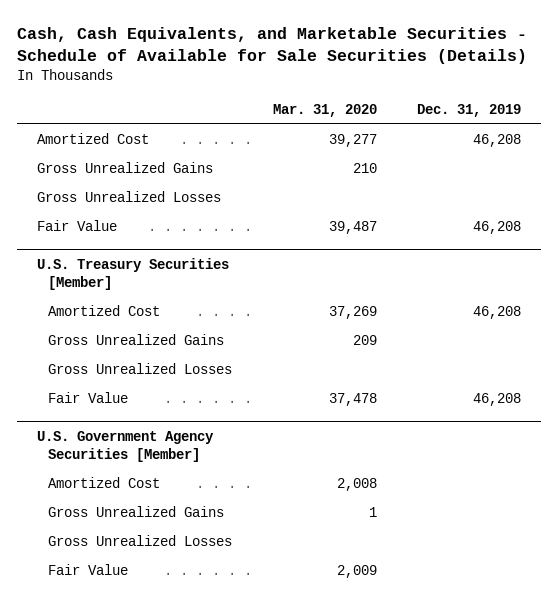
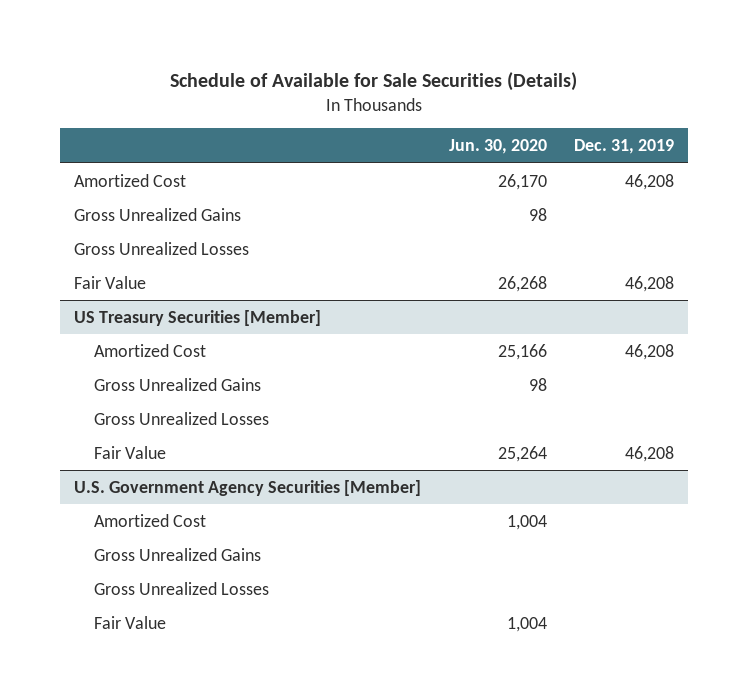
[17,27,528,65] Cash, Cash Equivalents, and Marketable Securities - Schedule of Available for Sale Securities (Details) -> [170,72,578,92] Schedule of Available for Sale Securities (Details)
[272,103,377,117] Mar. 31, 2020 -> none
none -> [448,139,547,155] Jun. 30, 2020
[37,258,230,291] U.S. Treasury Securities [Member] -> [73,309,321,326] US Treasury Securities [Member]

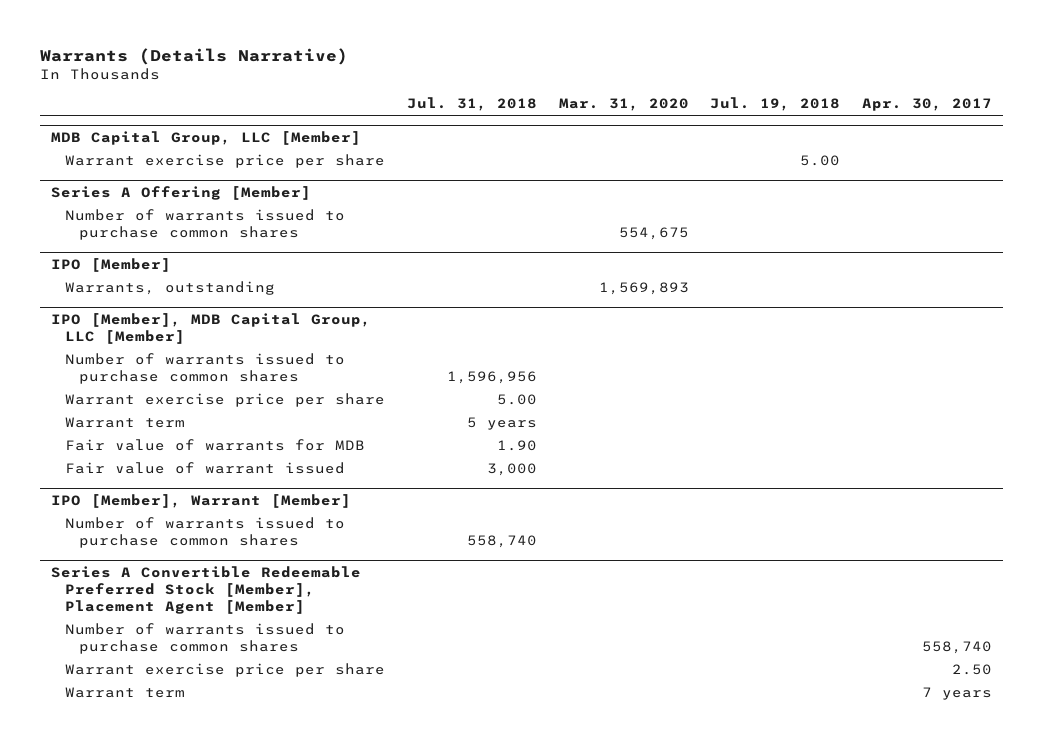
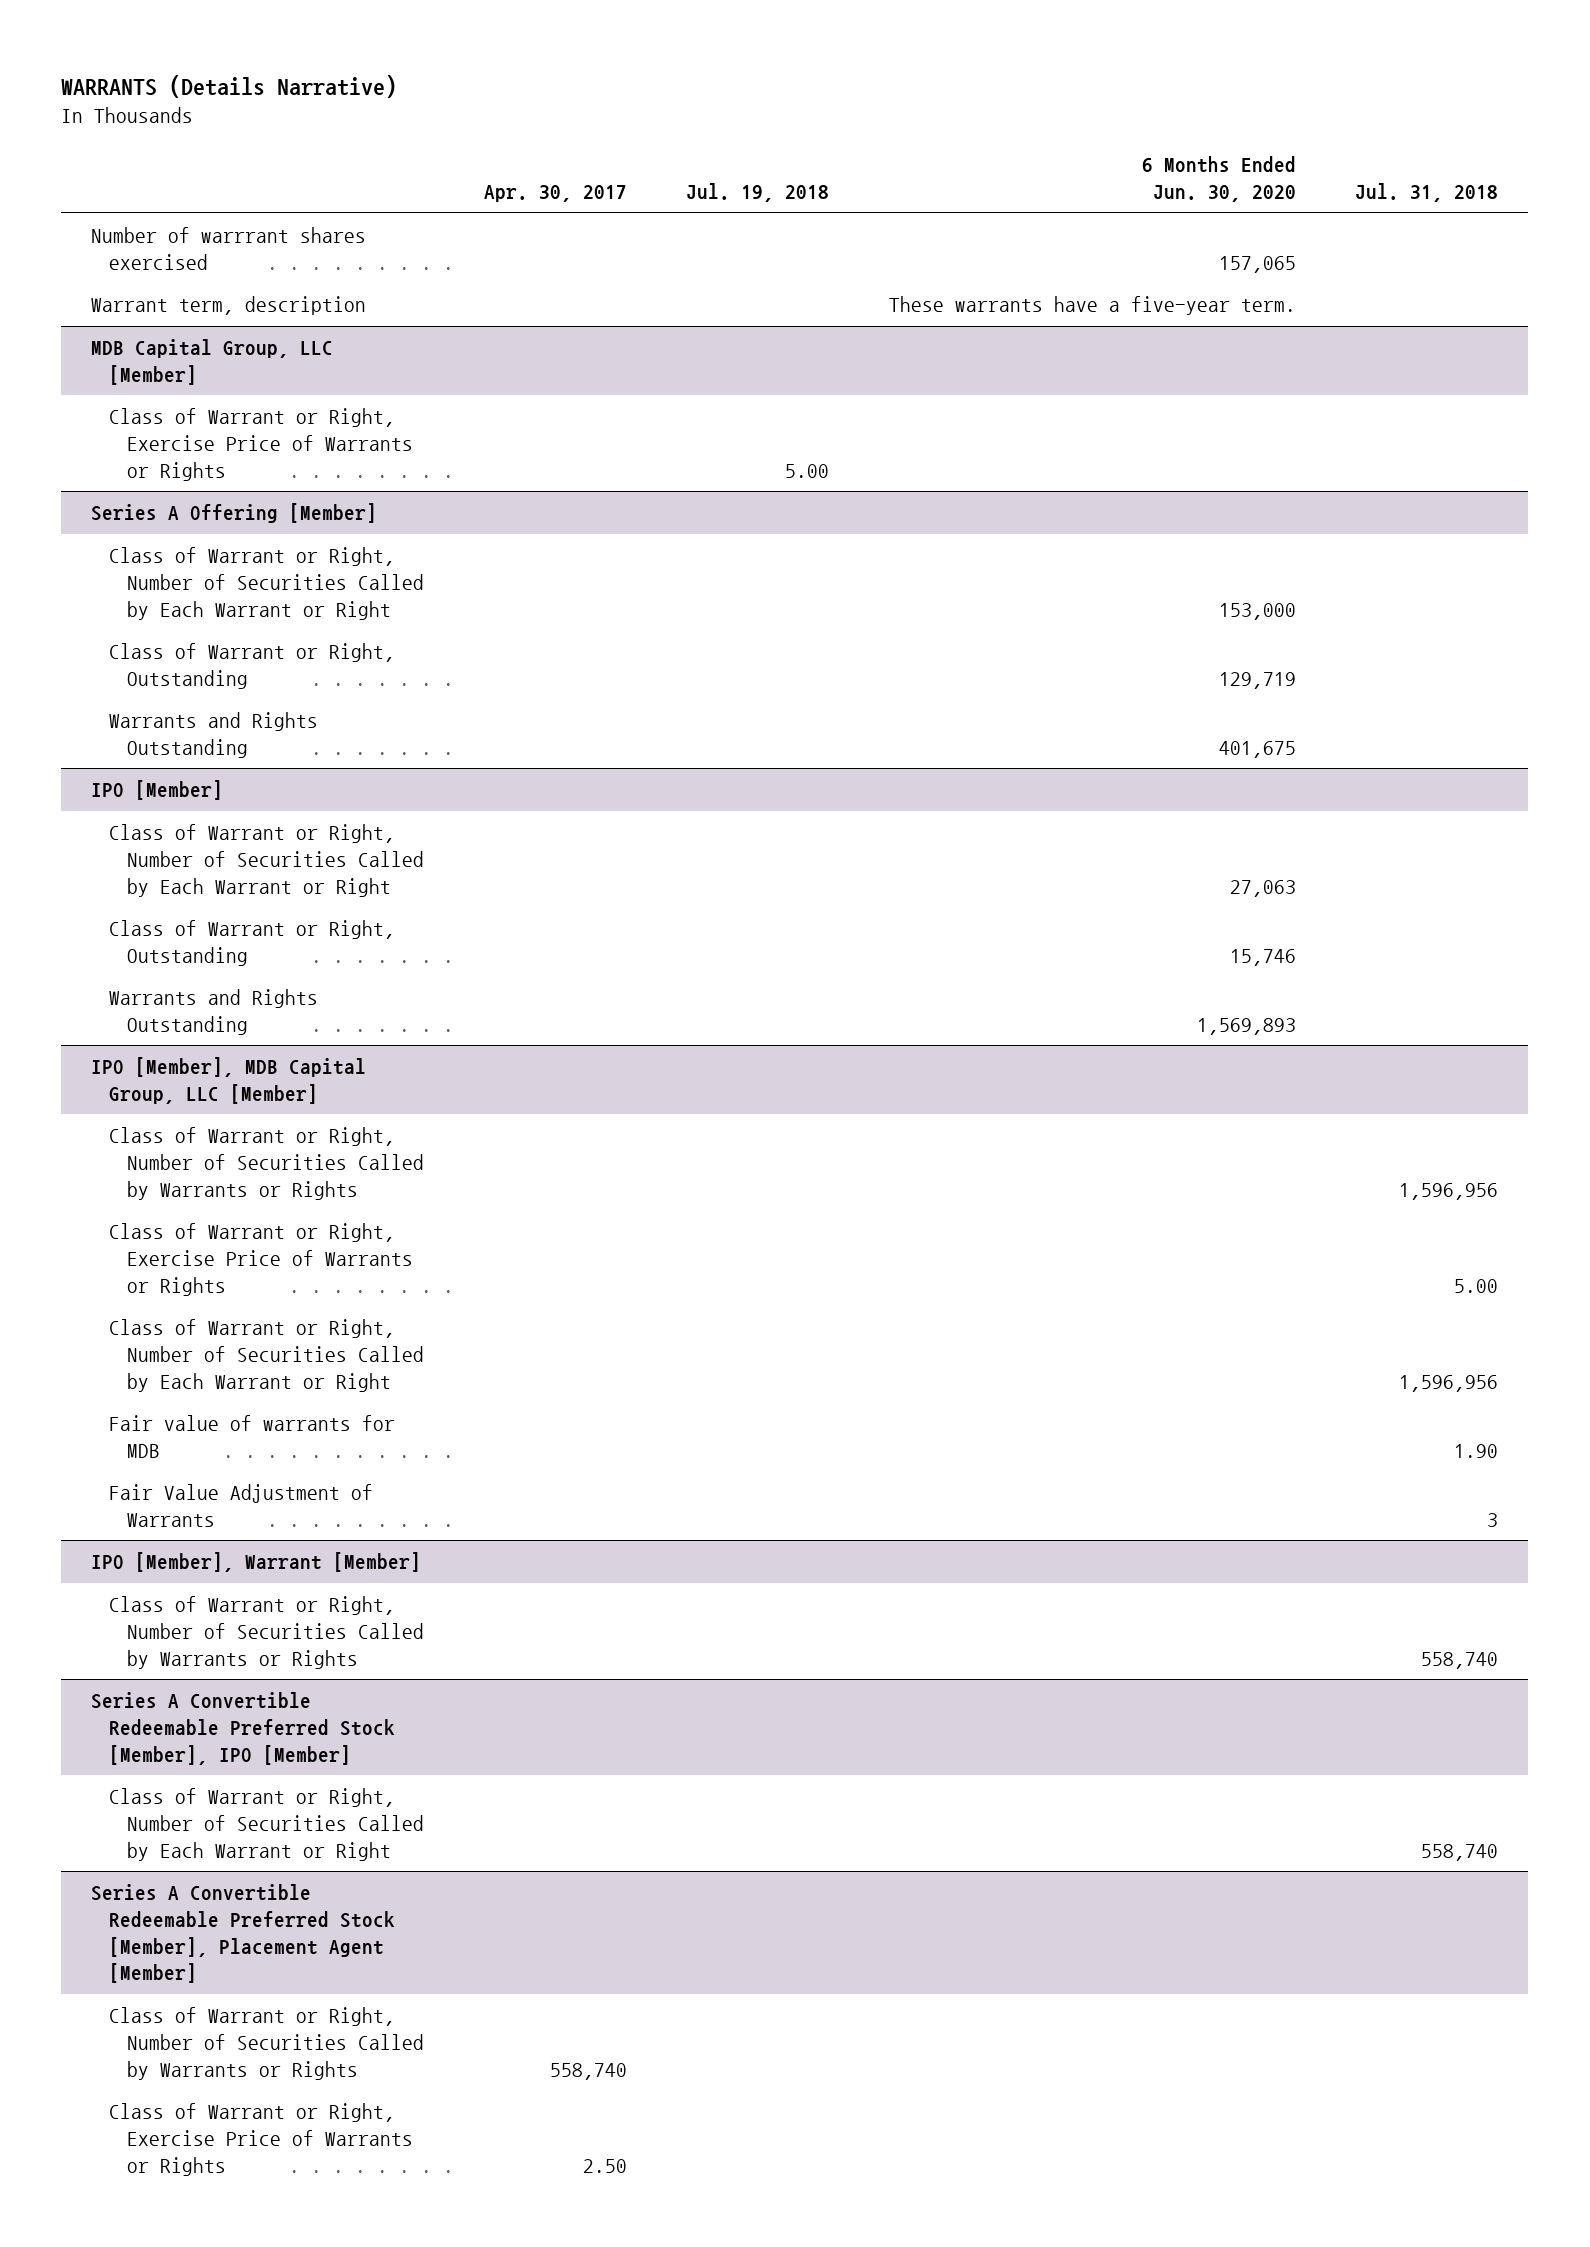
[39,47,348,65] Warrants (Details Narrative) -> [61,75,398,99] WARRANTS (Details Narrative)
[558,98,689,112] Mar. 31, 2020 -> none
none -> [1141,156,1296,203] 6 Months Ended Jun. 30, 2020
none -> [91,226,367,270] Number of warrrant shares exercised
none -> [91,295,367,315] Warrant term, description
[65,154,386,169] Warrant exercise price per share -> [109,407,414,481] Class of Warrant or Right, Exercise Price of Warrants or Rights
[65,209,346,241] Number of warrants issued to purchase common shares -> none
none -> [109,546,425,620] Class of Warrant or Right, Number of Securities Called by Each Warrant or Right
none -> [109,642,396,689] Class of Warrant or Right, Outstanding
none -> [109,711,319,758] Warrants and Rights Outstanding
none -> [109,823,425,897] Class of Warrant or Right, Number of Securities Called by Each Warrant or Right
[65,281,276,296] Warrants, outstanding -> [109,919,396,966] Class of Warrant or Right, Outstanding
none -> [109,988,319,1035] Warrants and Rights Outstanding
[65,417,186,429] Warrant term -> none
[65,353,346,385] Number of warrants issued to purchase common shares -> [109,1126,425,1200] Class of Warrant or Right, Number of Securities Called by Warrants or Rights
[65,393,386,408] Warrant exercise price per share -> [109,1222,414,1296] Class of Warrant or Right, Exercise Price of Warrants or Rights
none -> [109,1318,425,1392] Class of Warrant or Right, Number of Securities Called by Each Warrant or Right
[65,462,346,475] Fair value of warrant issued -> [109,1483,374,1527] Fair Value Adjustment of Warrants
[486,463,537,477] 3,000 -> [1487,1512,1499,1527] 3
[65,517,346,549] Number of warrants issued to purchase common shares -> [109,1595,425,1669] Class of Warrant or Right, Number of Securities Called by Warrants or Rights
none -> [91,1691,396,1765] Series A Convertible Redeemable Preferred Stock [Member], IPO [Member]
none -> [109,1787,425,1861] Class of Warrant or Right, Number of Securities Called by Each Warrant or Right
[65,687,186,699] Warrant term -> none
[65,623,346,655] Number of warrants issued to purchase common shares -> [109,2006,425,2080] Class of Warrant or Right, Number of Securities Called by Warrants or Rights
[65,663,386,678] Warrant exercise price per share -> [109,2102,414,2176] Class of Warrant or Right, Exercise Price of Warrants or Rights

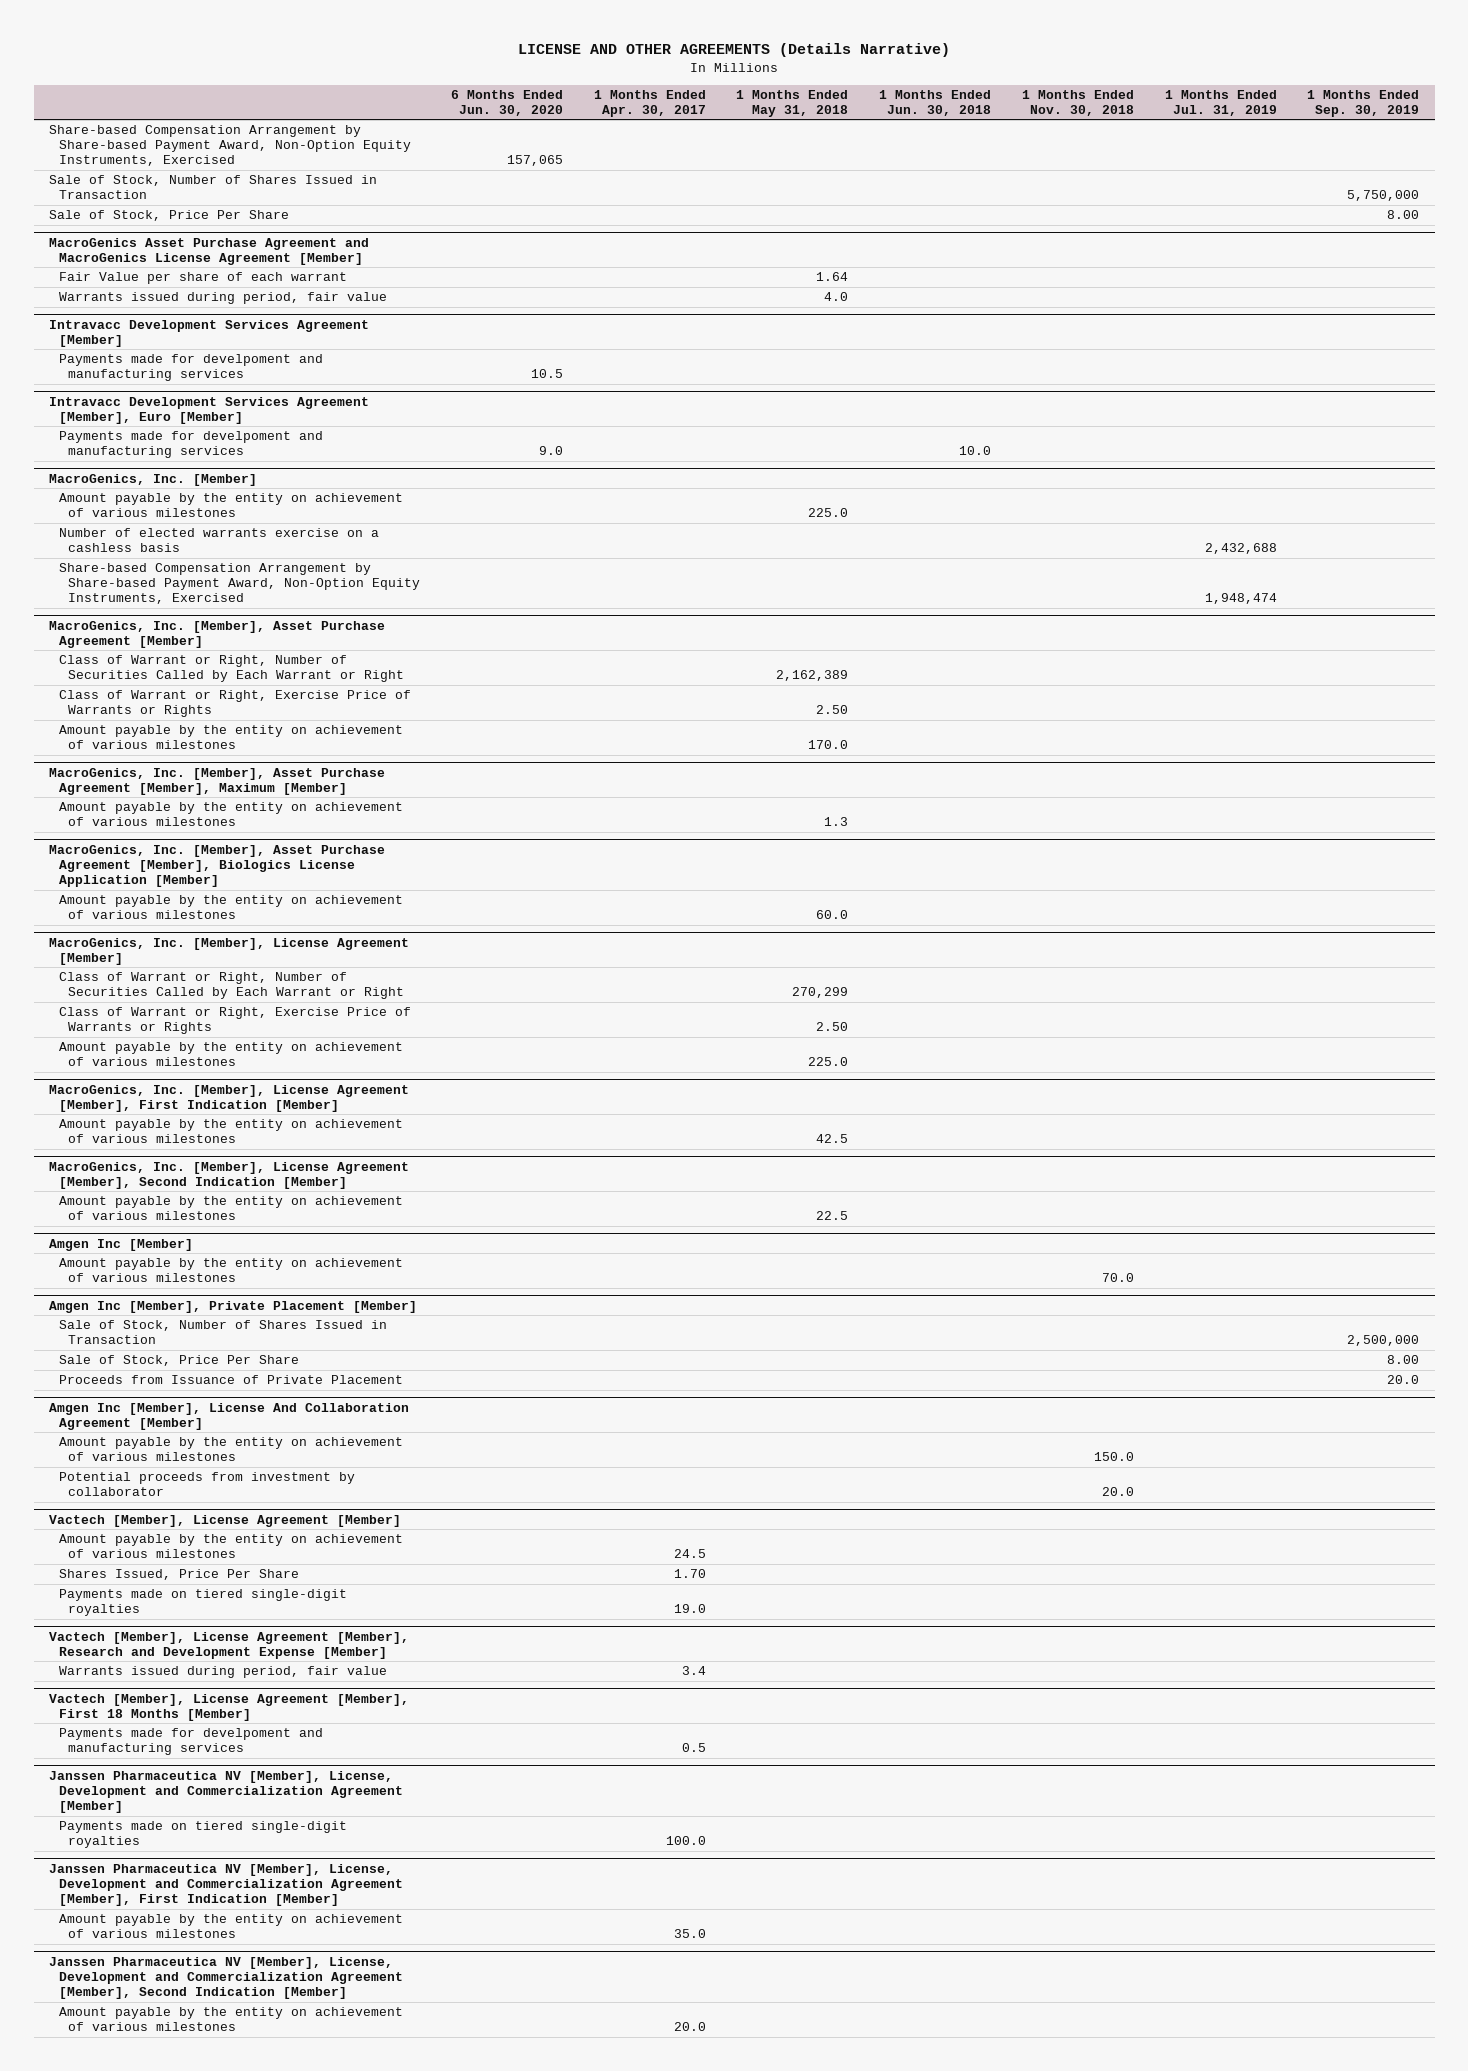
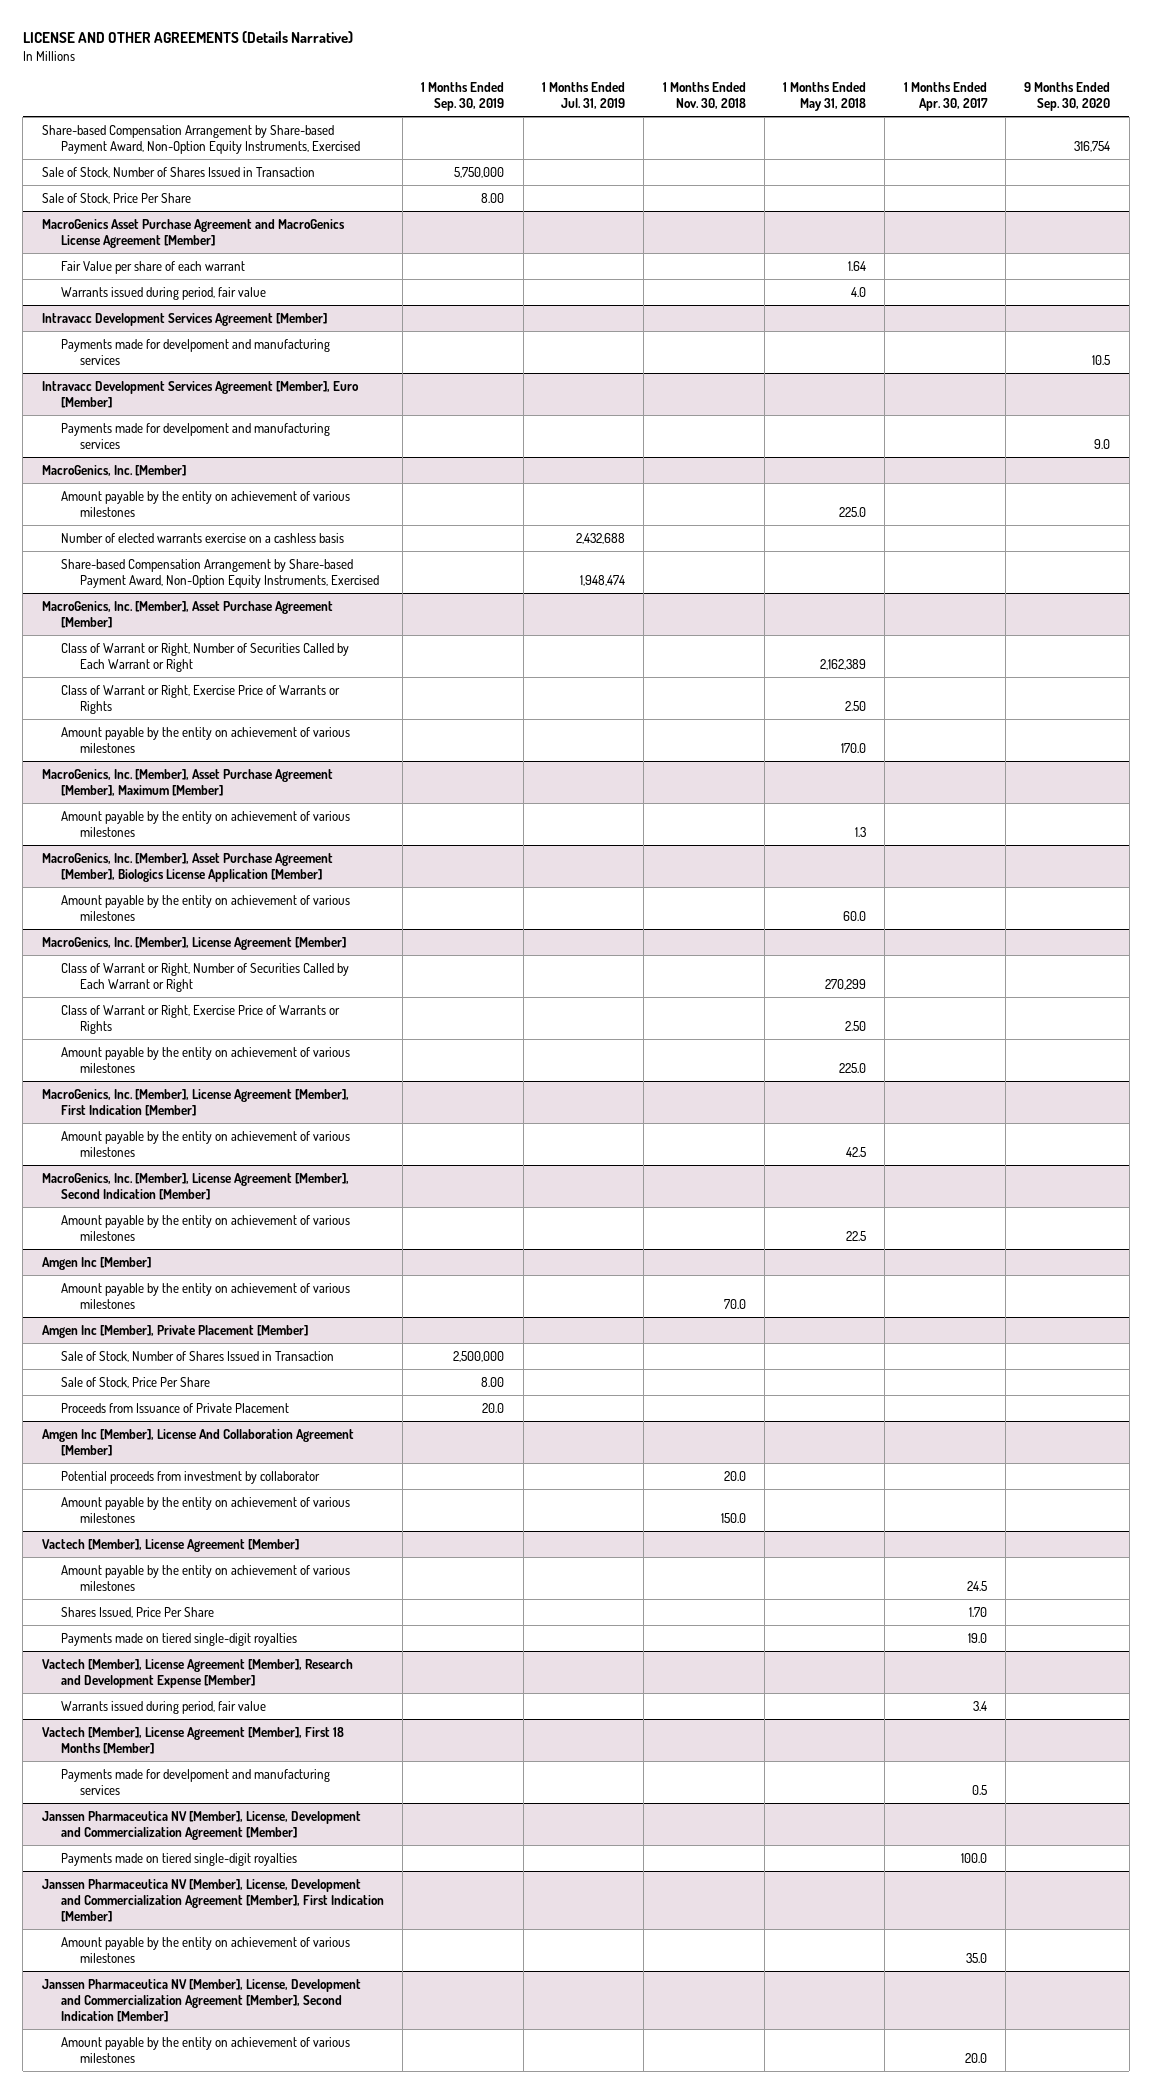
[450,89,563,116] 6 Months Ended Jun. 30, 2020 -> none
[879,89,992,116] 1 Months Ended Jun. 30, 2018 -> none
none -> [1024,82,1111,112] 9 Months Ended Sep. 30, 2020
[58,1437,403,1462] Amount payable by the entity on achievement of various milestones -> [60,1496,350,1523] Amount payable by the entity on achievement of various milestones

